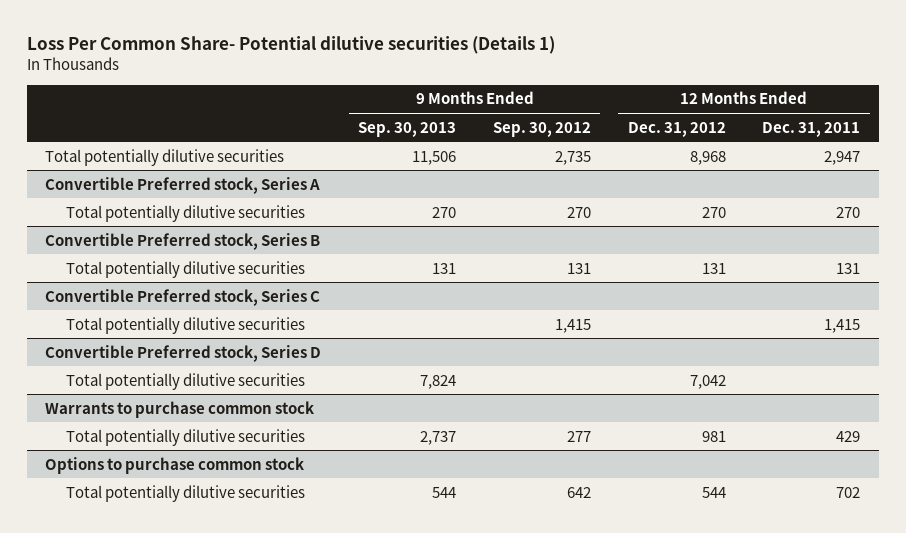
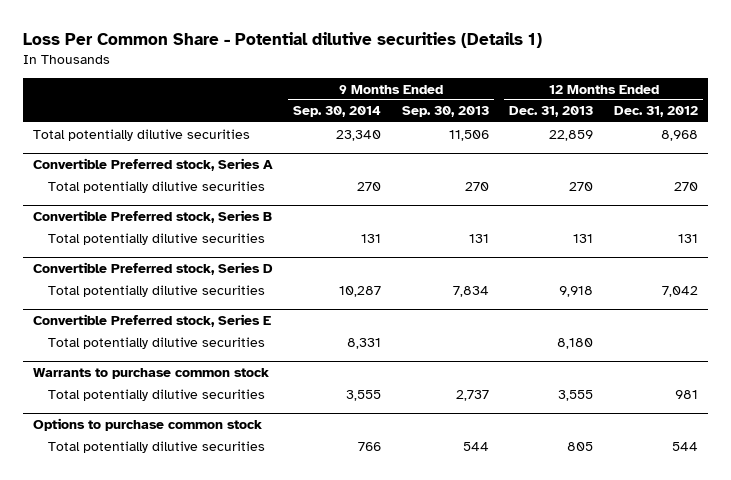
[27,36,556,55] Loss Per Common Share- Potential dilutive securities (Details 1) -> [22,31,542,48] Loss Per Common Share - Potential dilutive securities (Details 1)
[492,121,591,137] Sep. 30, 2012 -> none
[762,121,861,137] Dec. 31, 2011 -> none
none -> [293,106,382,118] Sep. 30, 2014
none -> [509,106,594,118] Dec. 31, 2013
[45,288,321,306] Convertible Preferred stock, Series C -> none
[65,316,305,334] Total potentially dilutive securities -> none
[420,374,457,389] 7,824 -> [452,285,489,297] 7,834
none -> [32,314,271,328] Convertible Preferred stock, Series E
none -> [48,336,266,349] Total potentially dilutive securities

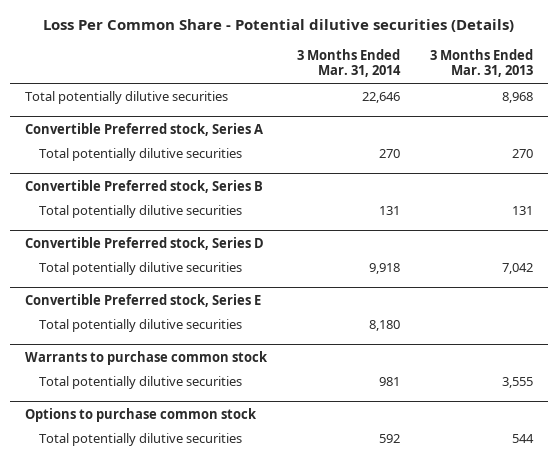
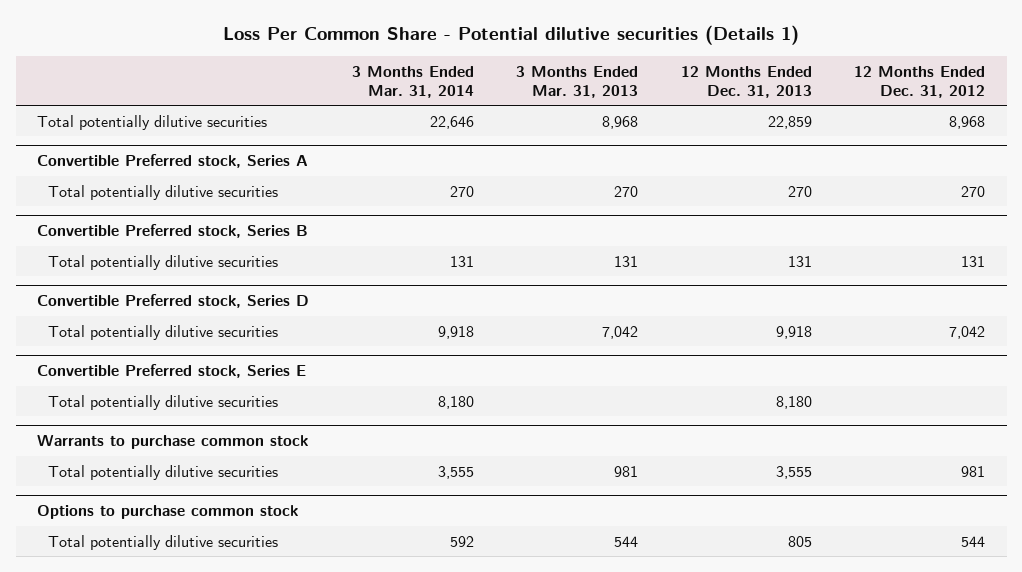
[43,19,515,33] Loss Per Common Share - Potential dilutive securities (Details) -> [223,25,800,46] Loss Per Common Share - Potential dilutive securities (Details 1)
none -> [680,65,812,98] 12 Months Ended Dec. 31, 2013
none -> [854,65,986,98] 12 Months Ended Dec. 31, 2012
[379,377,401,387] 981 -> [437,465,474,479] 3,555
[501,377,533,389] 3,555 -> [614,465,639,477] 981

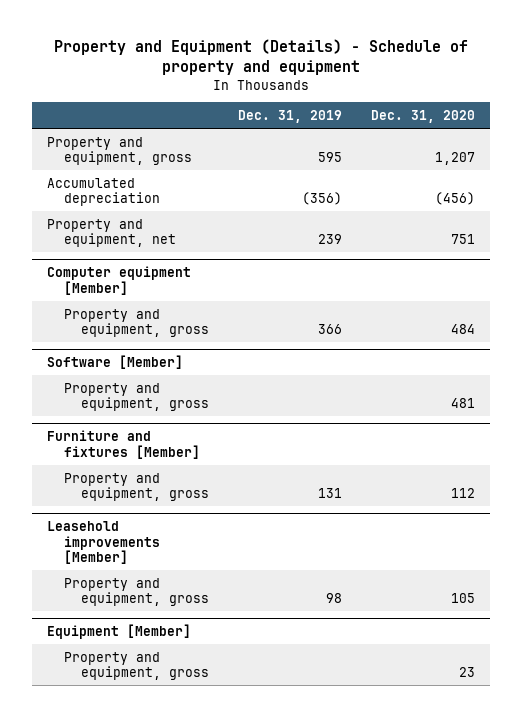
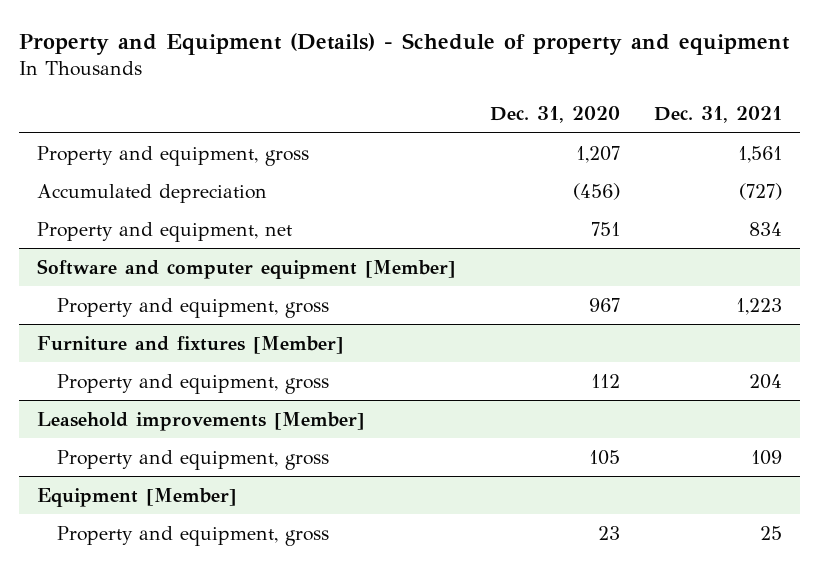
[237,109,342,123] Dec. 31, 2019 -> none
none -> [654,106,783,124] Dec. 31, 2021
[46,355,183,370] Software [Member] -> none
[63,382,209,412] Property and equipment, gross -> none
[46,266,191,295] Computer equipment [Member] -> [36,258,456,279] Software and computer equipment [Member]
[451,324,476,335] 484 -> [589,297,621,312] 967

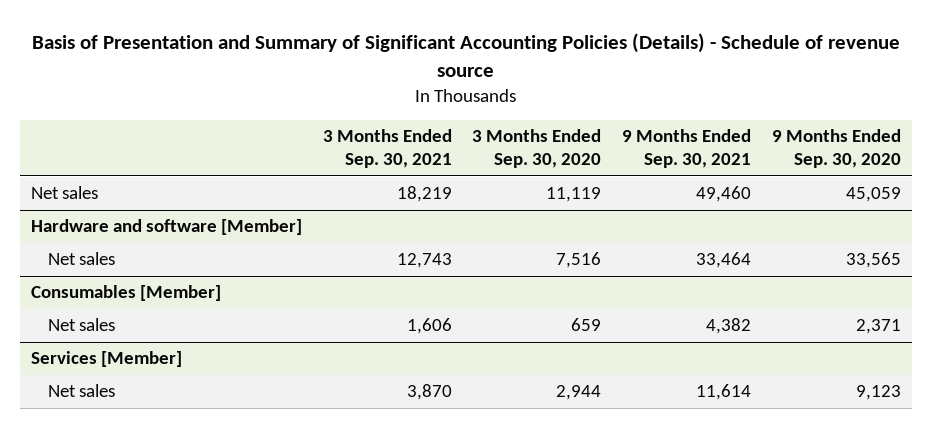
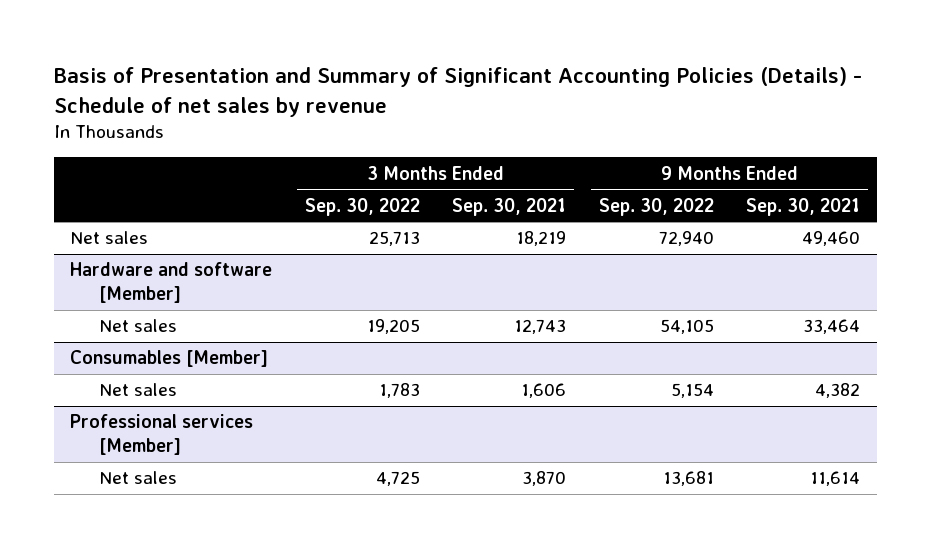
[31,32,900,78] Basis of Presentation and Summary of Significant Accounting Policies (Details) - Schedule of revenue source -> [53,67,862,117] Basis of Presentation and Summary of Significant Accounting Policies (Details) - Schedule of net sales by revenue
[472,129,602,169] 3 Months Ended Sep. 30, 2020 -> none
[772,129,902,169] 9 Months Ended Sep. 30, 2020 -> none
none -> [304,197,420,216] Sep. 30, 2022
none -> [598,197,714,216] Sep. 30, 2022
[30,351,182,368] Services [Member] -> [70,414,254,456] Professional services [Member]

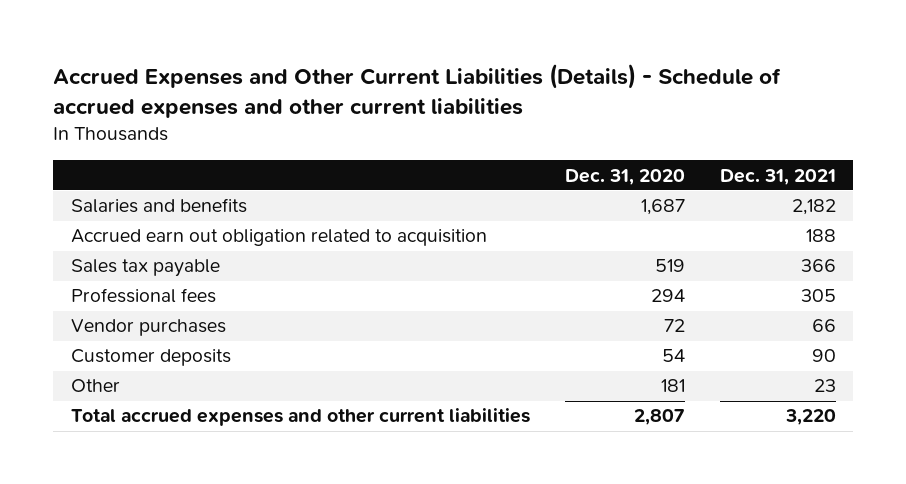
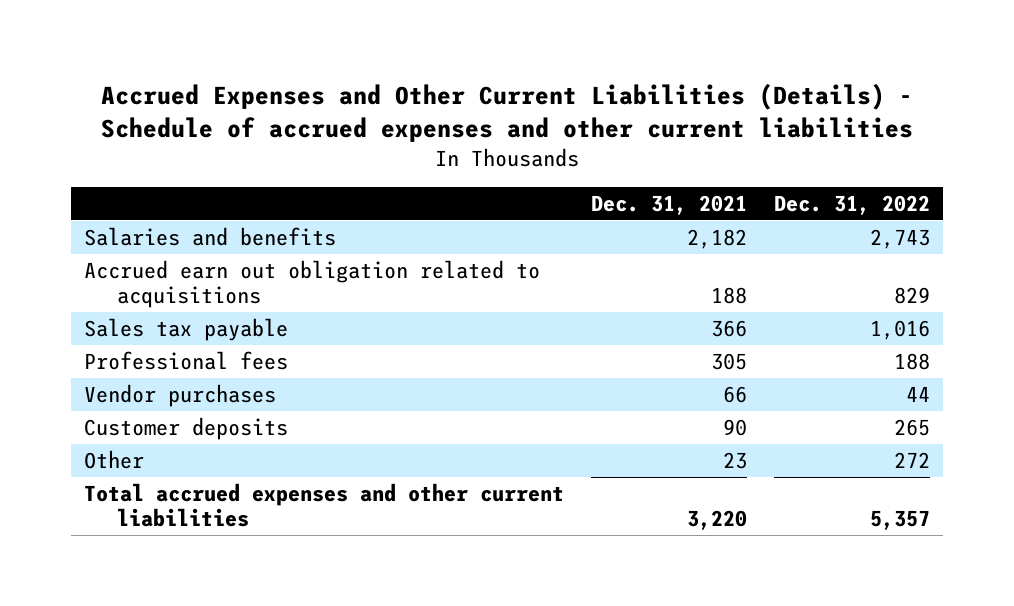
[564,168,685,185] Dec. 31, 2020 -> none
none -> [773,194,930,215] Dec. 31, 2022
[70,229,487,247] Accrued earn out obligation related to acquisition -> [84,259,541,308] Accrued earn out obligation related to acquisitions

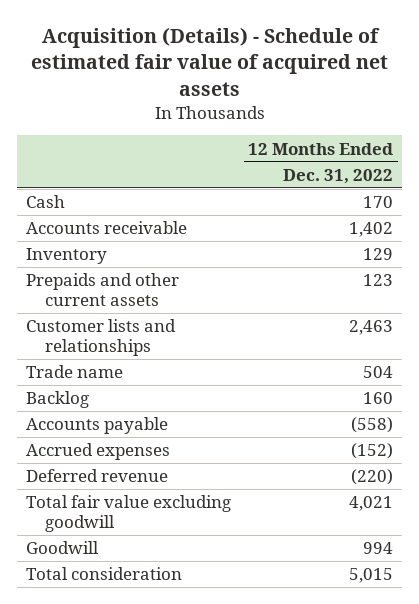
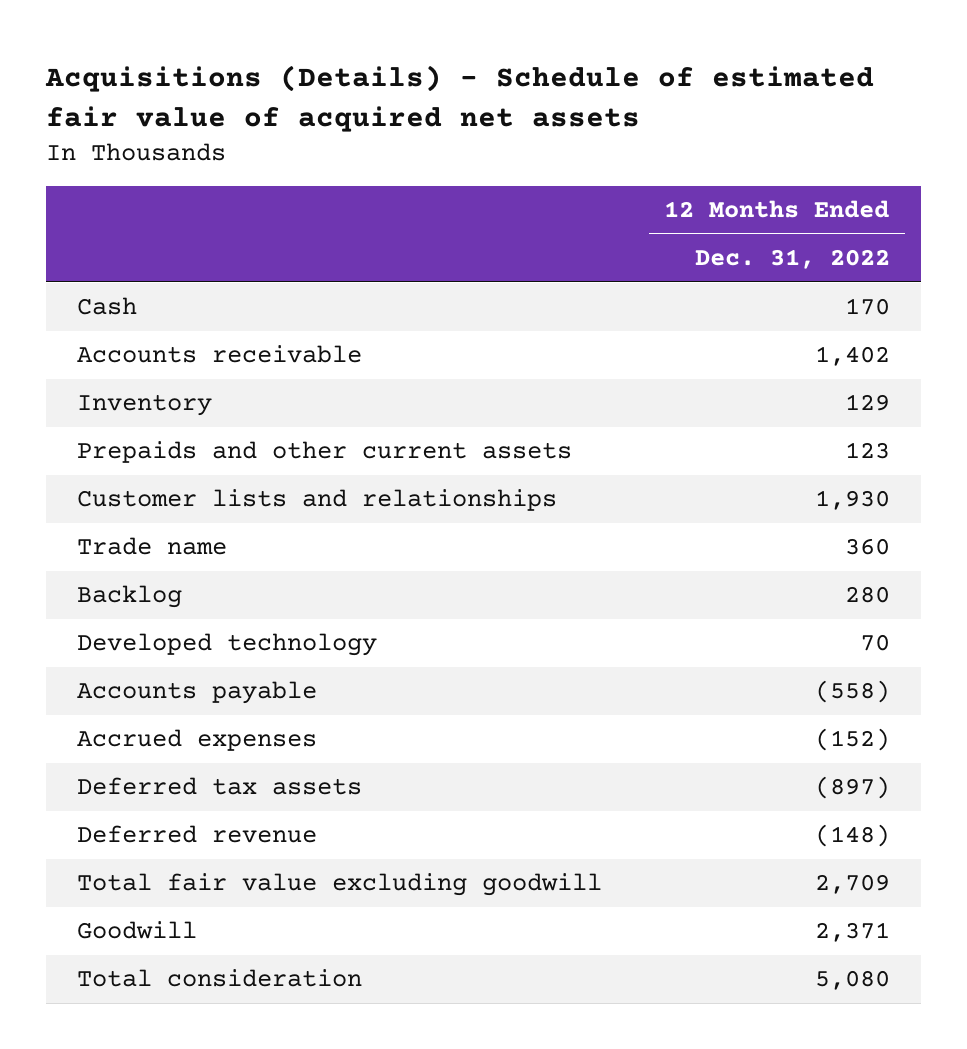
[30,27,388,96] Acquisition (Details) - Schedule of estimated fair value of acquired net assets -> [44,64,874,132] Acquisitions (Details) - Schedule of estimated fair value of acquired net assets
[349,320,394,336] 2,463 -> [814,490,890,511] 1,930
[363,366,394,379] 504 -> [844,538,890,556] 360
[363,392,394,405] 160 -> [844,586,890,604] 280
none -> [77,633,378,657] Developed technology
none -> [77,777,363,796] Deferred tax assets
[351,469,394,486] (220) -> [814,824,890,848] (148)
[349,496,394,512] 4,021 -> [814,874,890,895] 2,709
[363,542,394,555] 994 -> [814,922,890,943] 2,371
[349,568,394,584] 5,015 -> [814,970,890,991] 5,080

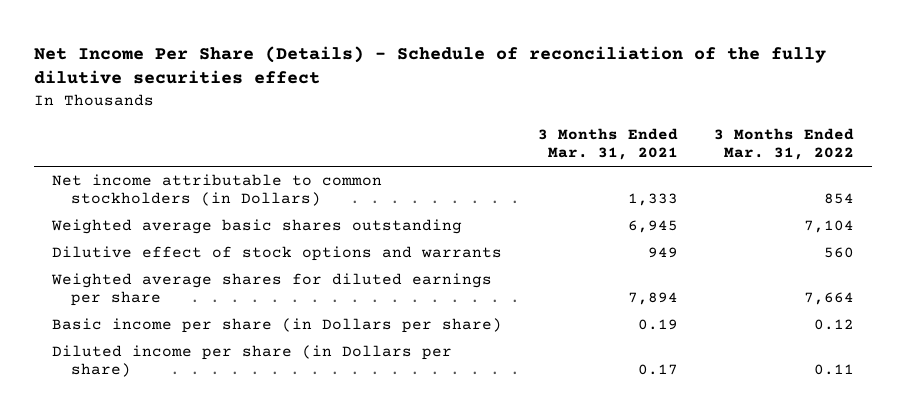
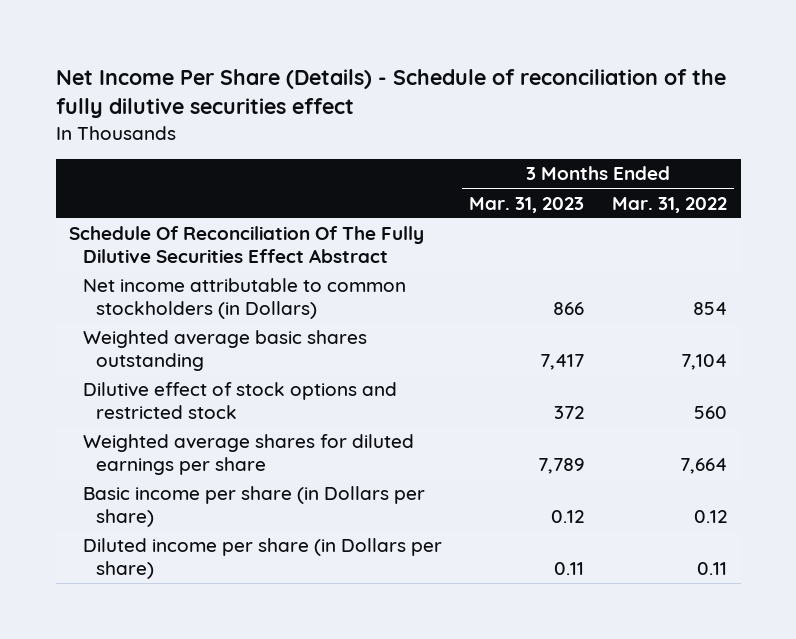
[538,127,679,161] 3 Months Ended Mar. 31, 2021 -> none
none -> [469,196,585,213] Mar. 31, 2023
none -> [69,226,425,263] Schedule Of Reconciliation Of The Fully Dilutive Securities Effect Abstract
[52,246,503,262] Dilutive effect of stock options and warrants -> [82,382,397,419] Dilutive effect of stock options and restricted stock

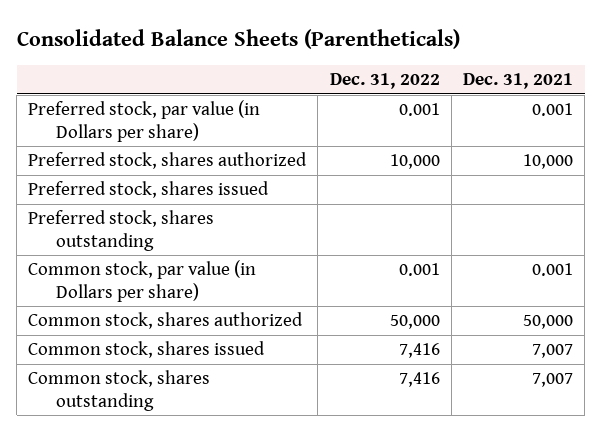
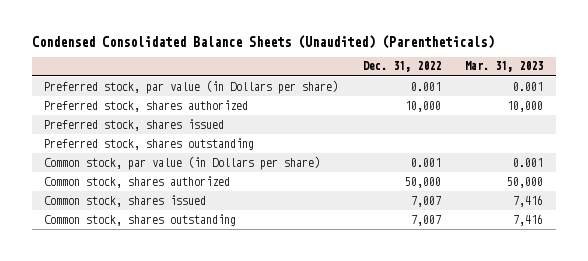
[16,28,460,49] Consolidated Balance Sheets (Parentheticals) -> [31,34,494,49] Condensed Consolidated Balance Sheets (Unaudited) (Parentheticals)
[462,73,573,90] Dec. 31, 2021 -> none
none -> [465,61,544,73] Mar. 31, 2023
[398,343,440,359] 7,416 -> [410,195,441,207] 7,007
[398,372,440,388] 7,416 -> [410,214,441,226] 7,007

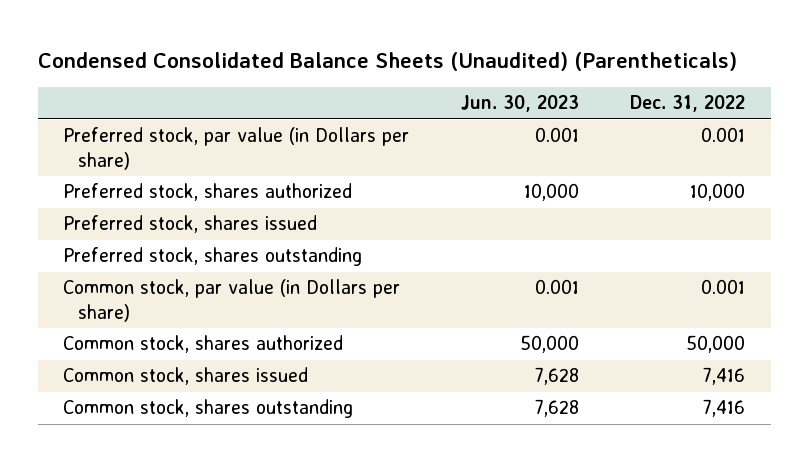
[465,61,544,73] Mar. 31, 2023 -> none
none -> [460,95,579,113] Jun. 30, 2023
[410,195,441,207] 7,007 -> [702,367,745,386] 7,416
[410,214,441,226] 7,007 -> [702,399,745,418] 7,416

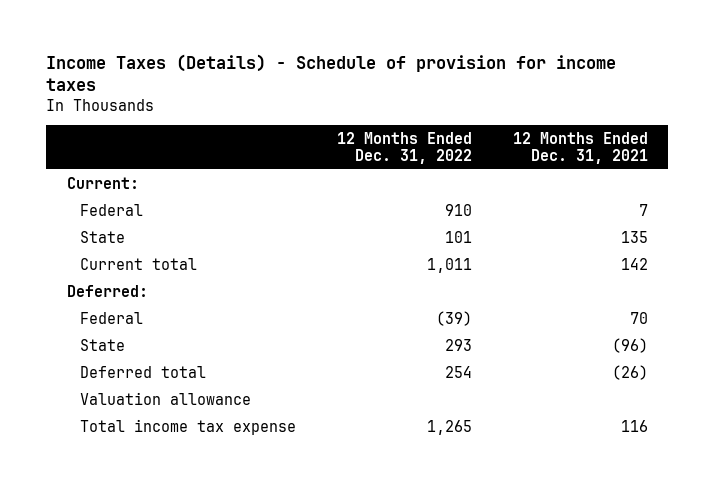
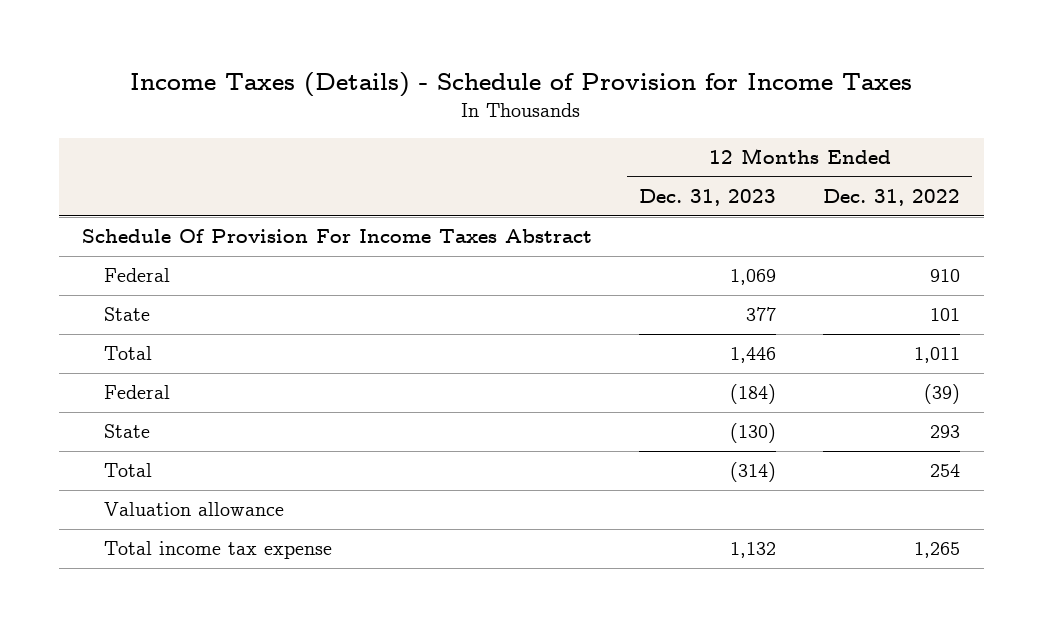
[46,53,617,92] Income Taxes (Details) - Schedule of provision for income taxes -> [130,71,913,97] Income Taxes (Details) - Schedule of Provision for Income Taxes
[512,131,648,164] 12 Months Ended Dec. 31, 2021 -> none
none -> [639,189,777,207] Dec. 31, 2023
[66,176,139,189] Current: -> none
none -> [82,229,593,244] Schedule Of Provision For Income Taxes Abstract
[66,284,148,297] Deferred: -> none
[79,257,197,270] Current total -> [104,346,153,361] Total
[79,365,206,378] Deferred total -> [104,463,153,478] Total

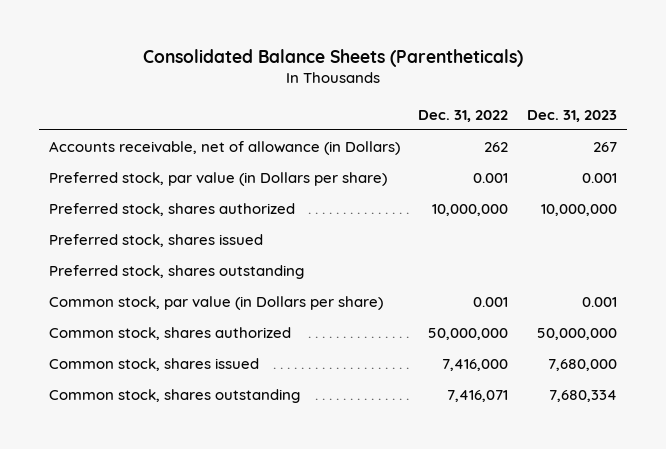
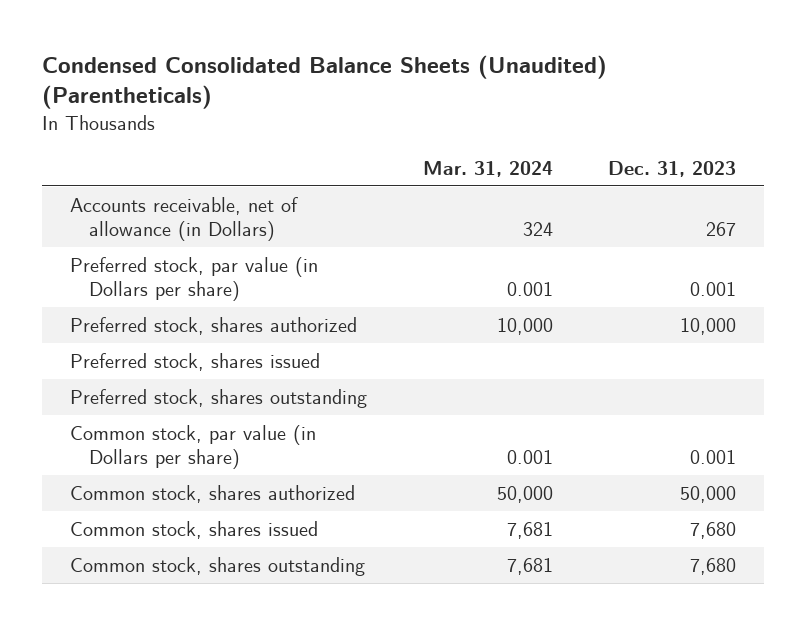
[142,48,523,67] Consolidated Balance Sheets (Parentheticals) -> [42,54,608,110] Condensed Consolidated Balance Sheets (Unaudited) (Parentheticals)
[418,109,509,122] Dec. 31, 2022 -> none
none -> [422,160,553,177] Mar. 31, 2024
[541,204,618,217] 10,000,000 -> [680,317,737,335] 10,000
[537,328,618,341] 50,000,000 -> [680,485,737,503] 50,000
[548,359,618,372] 7,680,000 -> [690,521,737,539] 7,680
[549,390,618,403] 7,680,334 -> [690,557,737,575] 7,680

